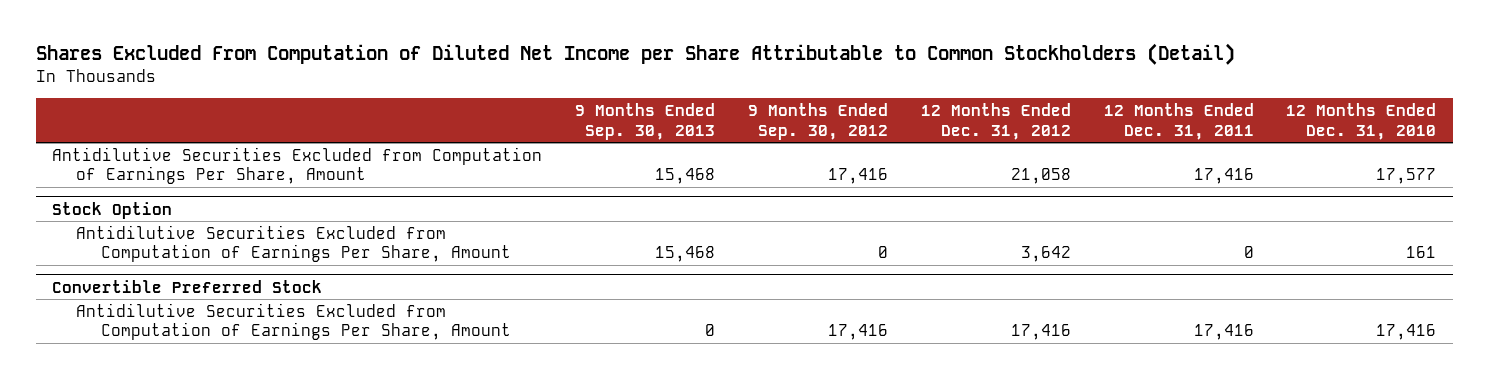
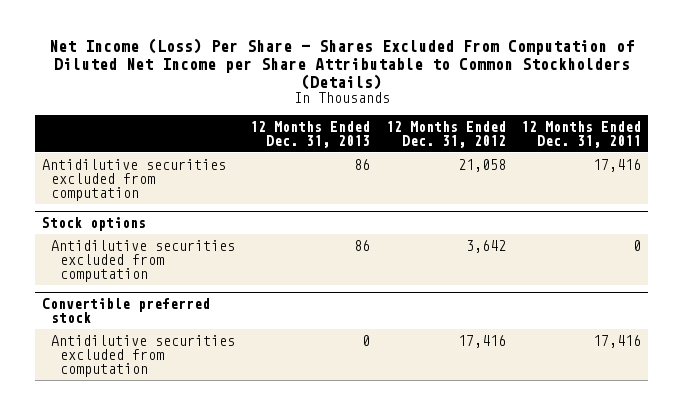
[35,43,1235,66] Shares Excluded From Computation of Diluted Net Income per Share Attributable to Common Stockholders (Detail) -> [48,38,634,90] Net Income (Loss) Per Share - Shares Excluded From Computation of Diluted Net Income per Share Attributable to Common Stockholders (Details)
[574,103,715,140] 9 Months Ended Sep. 30, 2013 -> none
[747,103,888,140] 9 Months Ended Sep. 30, 2012 -> none
[1286,103,1437,140] 12 Months Ended Dec. 31, 2010 -> none
none -> [250,120,371,148] 12 Months Ended Dec. 31, 2013
[51,146,542,185] Antidilutive Securities Excluded from Computation of Earnings Per Share, Amount -> [42,158,227,201] Antidilutive securities excluded from computation
[51,201,172,219] Stock Option -> [42,216,147,231] Stock options
[76,224,511,263] Antidilutive Securities Excluded from Computation of Earnings Per Share, Amount -> [51,239,236,282] Antidilutive securities excluded from computation
[51,279,322,293] Convertible Preferred Stock -> [42,297,211,323] Convertible preferred stock
[76,302,511,341] Antidilutive Securities Excluded from Computation of Earnings Per Share, Amount -> [51,334,236,377] Antidilutive securities excluded from computation

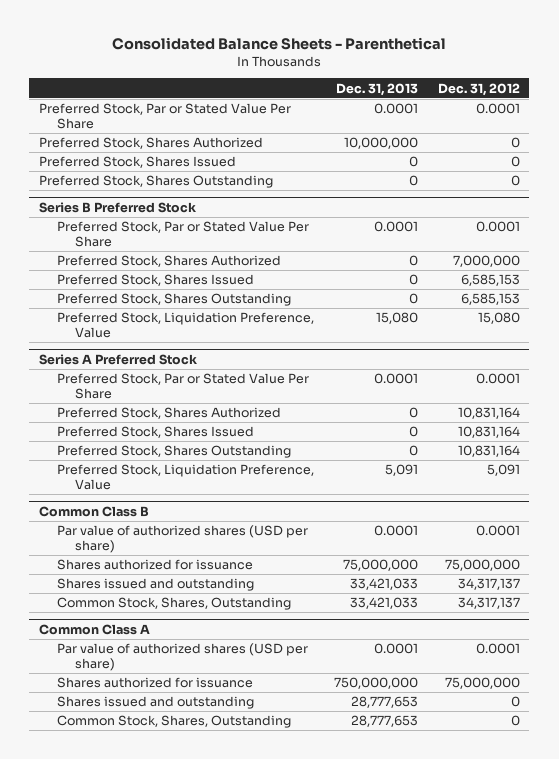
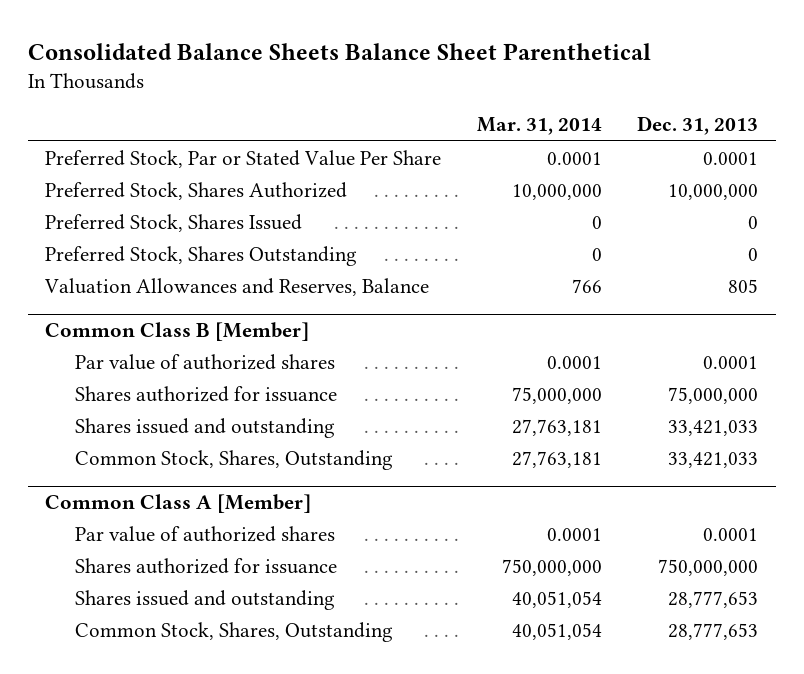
[112,36,447,50] Consolidated Balance Sheets - Parenthetical -> [27,42,651,60] Consolidated Balance Sheets Balance Sheet Parenthetical
[437,82,520,96] Dec. 31, 2012 -> none
none -> [476,117,602,136] Mar. 31, 2014
[39,201,197,213] Series B Preferred Stock -> none
[57,221,310,248] Preferred Stock, Par or Stated Value Per Share -> none
[57,255,282,268] Preferred Stock, Shares Authorized -> none
[57,274,255,287] Preferred Stock, Shares Issued -> none
[57,293,292,307] Preferred Stock, Shares Outstanding -> none
[57,312,315,339] Preferred Stock, Liquidation Preference, Value -> none
[39,353,198,365] Series A Preferred Stock -> none
[57,373,310,400] Preferred Stock, Par or Stated Value Per Share -> none
[57,407,282,420] Preferred Stock, Shares Authorized -> none
[57,426,255,439] Preferred Stock, Shares Issued -> none
[57,445,292,459] Preferred Stock, Shares Outstanding -> none
[57,464,315,491] Preferred Stock, Liquidation Preference, Value -> none
none -> [44,277,430,296] Valuation Allowances and Reserves, Balance
[39,505,150,517] Common Class B -> [45,322,310,342] Common Class B [Member]
[57,525,309,554] Par value of authorized shares (USD per share) -> [75,353,336,370] Par value of authorized shares
[39,623,151,635] Common Class A -> [45,494,312,514] Common Class A [Member]
[57,643,309,672] Par value of authorized shares (USD per share) -> [75,525,336,542] Par value of authorized shares

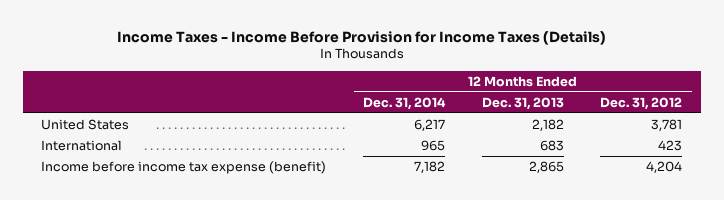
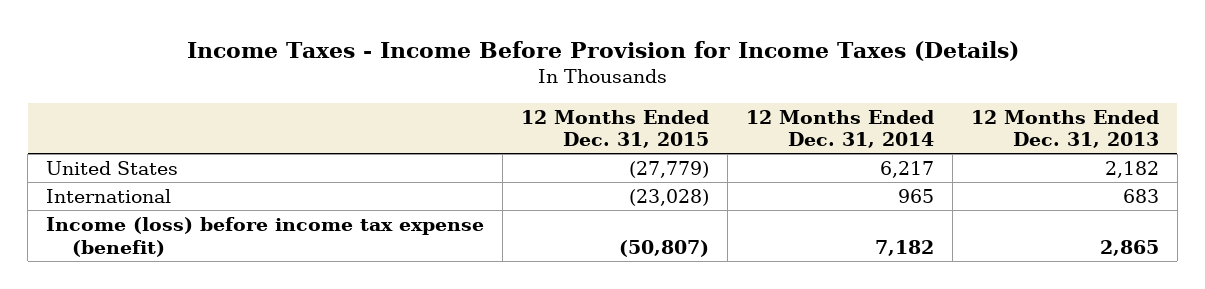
[600,96,683,110] Dec. 31, 2012 -> none
none -> [521,109,710,149] 12 Months Ended Dec. 31, 2015
[41,161,327,175] Income before income tax expense (benefit) -> [46,216,485,257] Income (loss) before income tax expense (benefit)

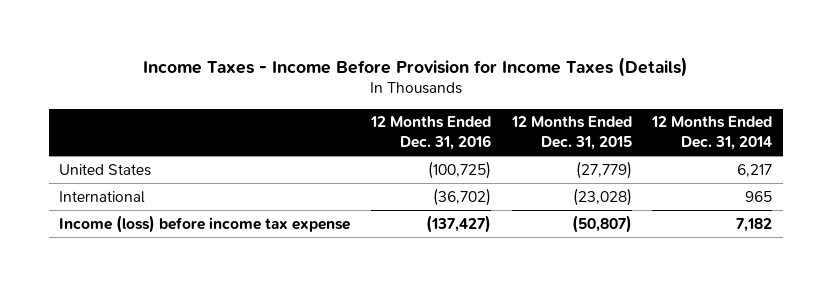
[971,109,1160,149] 12 Months Ended Dec. 31, 2013 -> none
none -> [369,116,491,151] 12 Months Ended Dec. 31, 2016
[46,216,485,257] Income (loss) before income tax expense (benefit) -> [59,214,351,233] Income (loss) before income tax expense

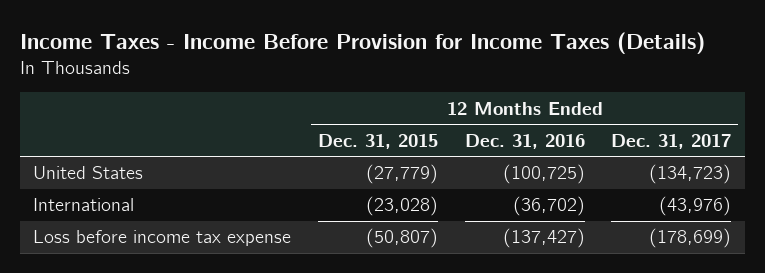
[651,116,773,151] 12 Months Ended Dec. 31, 2014 -> none
none -> [611,133,732,149] Dec. 31, 2017
[59,214,351,233] Income (loss) before income tax expense -> [33,230,292,247] Loss before income tax expense

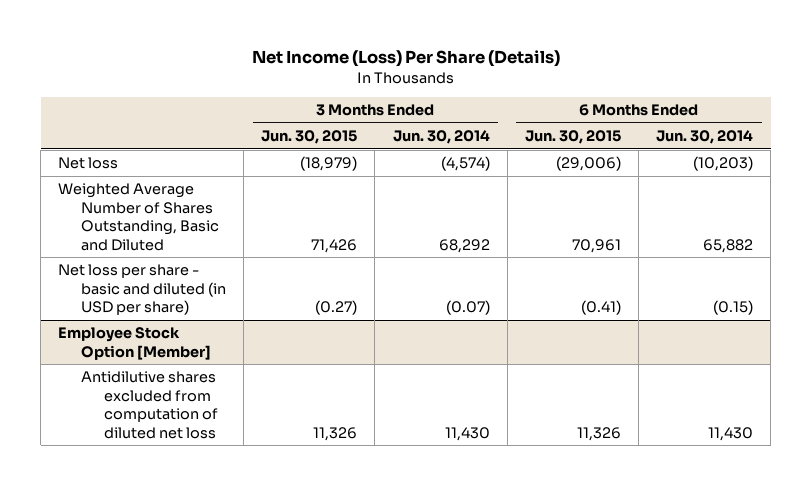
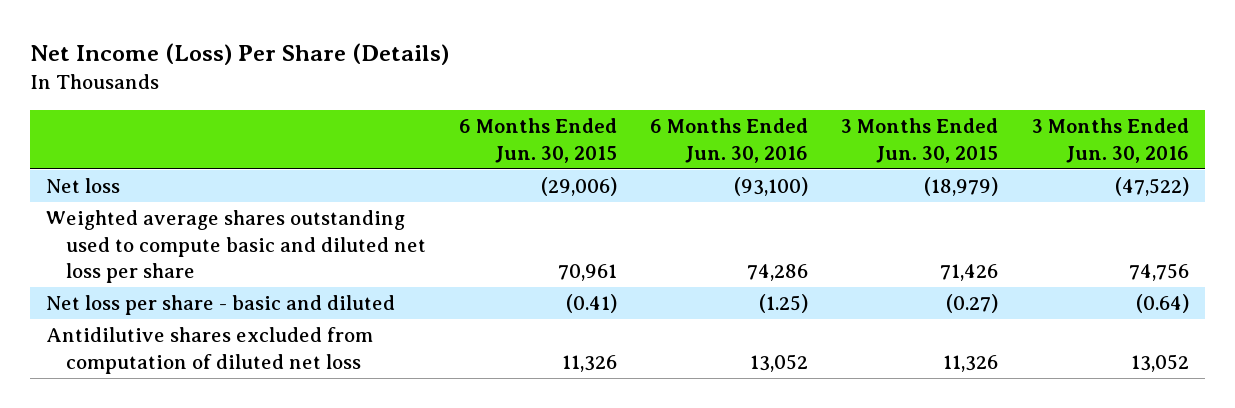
[392,130,490,145] Jun. 30, 2014 -> none
[656,130,754,145] Jun. 30, 2014 -> none
none -> [650,118,809,163] 6 Months Ended Jun. 30, 2016
none -> [1031,118,1189,163] 3 Months Ended Jun. 30, 2016
[58,327,212,360] Employee Stock Option [Member] -> none
[58,183,220,251] Weighted Average Number of Shares Outstanding, Basic and Diluted -> [46,210,427,284] Weighted average shares outstanding used to compute basic and diluted net loss per share
[58,264,227,316] Net loss per share - basic and diluted (in USD per share) -> [46,295,396,316] Net loss per share - basic and diluted

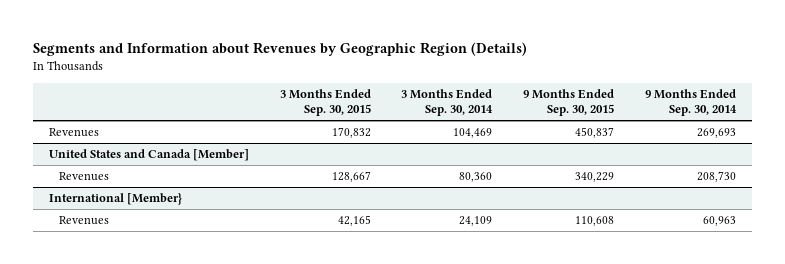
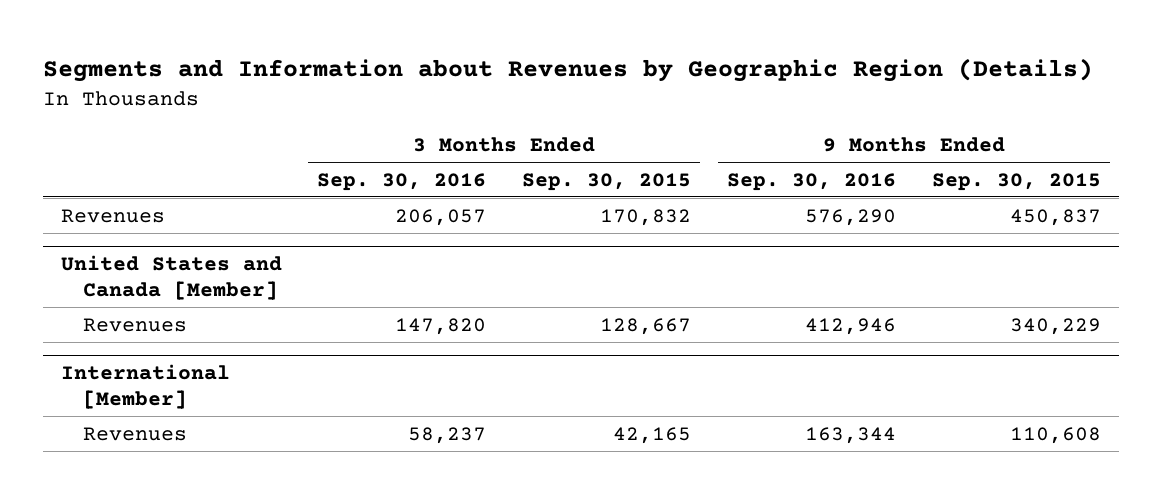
[401,88,494,117] 3 Months Ended Sep. 30, 2014 -> none
[645,88,738,117] 9 Months Ended Sep. 30, 2014 -> none
none -> [317,172,487,191] Sep. 30, 2016
none -> [726,172,896,191] Sep. 30, 2016
[48,192,182,205] International [Member} -> [60,363,230,409] International [Member]

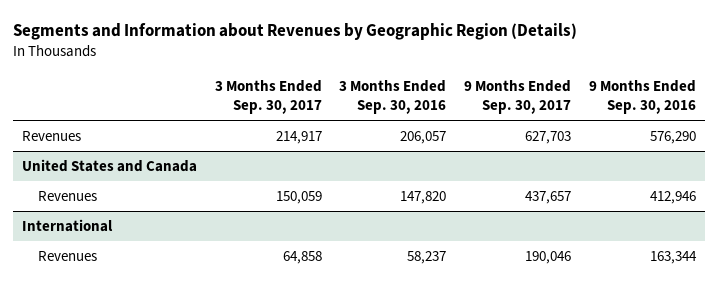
[522,172,692,191] Sep. 30, 2015 -> none
[931,172,1101,191] Sep. 30, 2015 -> none
none -> [214,80,322,114] 3 Months Ended Sep. 30, 2017
none -> [464,80,572,114] 9 Months Ended Sep. 30, 2017
[60,254,282,300] United States and Canada [Member] -> [21,159,197,173] United States and Canada
[60,363,230,409] International [Member] -> [21,219,113,233] International

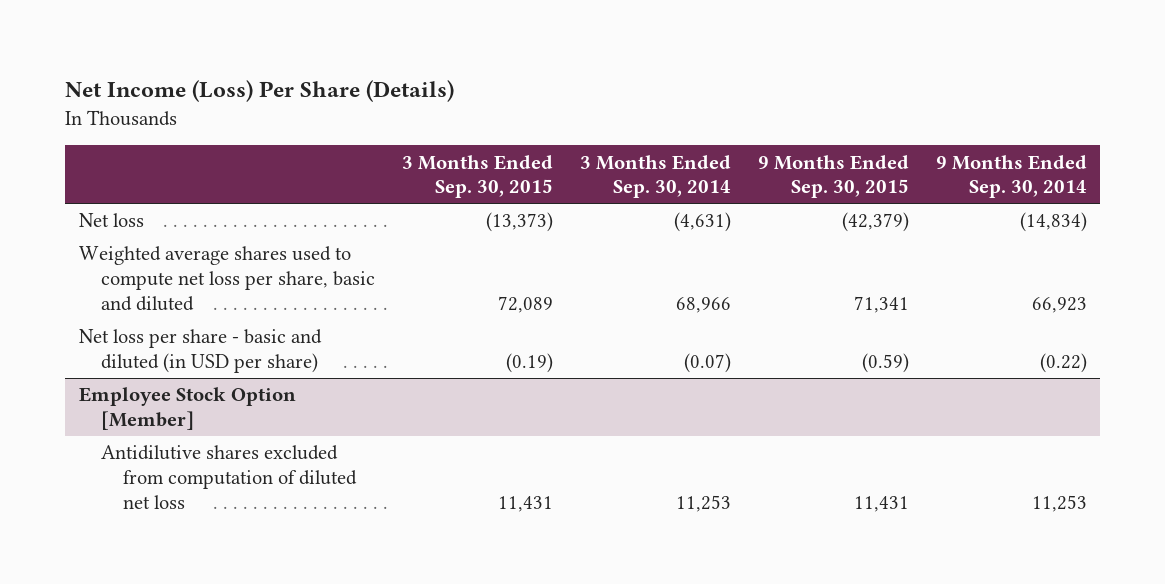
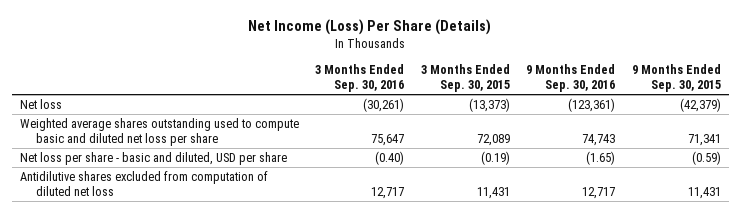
[579,154,731,199] 3 Months Ended Sep. 30, 2014 -> none
[935,154,1087,199] 9 Months Ended Sep. 30, 2014 -> none
none -> [315,64,405,93] 3 Months Ended Sep. 30, 2016
none -> [526,64,616,93] 9 Months Ended Sep. 30, 2016
[78,387,296,431] Employee Stock Option [Member] -> none
[78,246,375,311] Weighted average shares used to compute net loss per share, basic and diluted -> [19,118,299,146] Weighted average shares outstanding used to compute basic and diluted net loss per share
[78,329,322,374] Net loss per share - basic and diluted (in USD per share) -> [19,152,287,166] Net loss per share - basic and diluted, USD per share

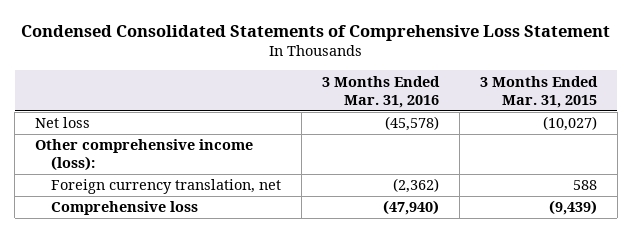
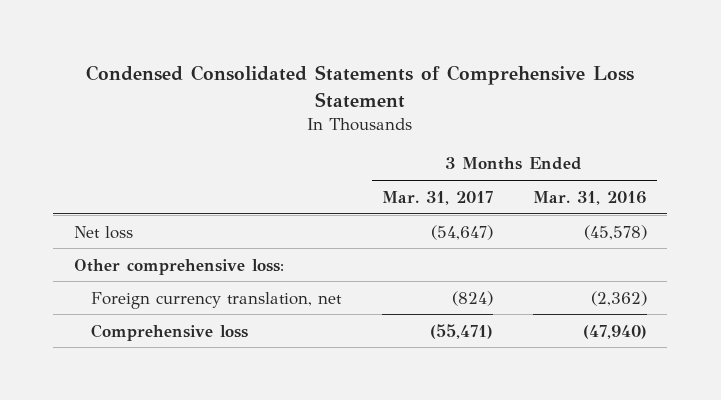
[479,75,598,108] 3 Months Ended Mar. 31, 2015 -> none
none -> [381,190,493,205] Mar. 31, 2017
[35,139,254,172] Other comprehensive income (loss): -> [73,258,284,275] Other comprehensive loss:

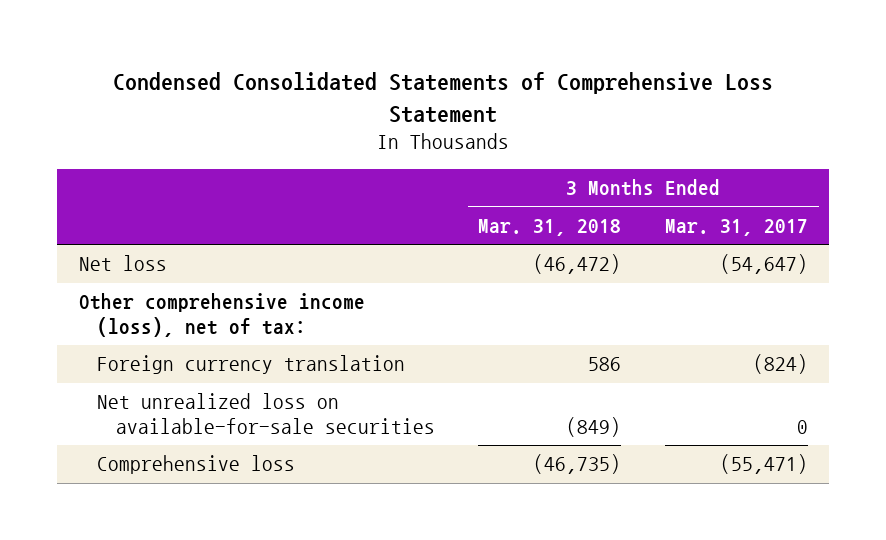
[533,190,648,205] Mar. 31, 2016 -> none
none -> [478,218,622,236] Mar. 31, 2018
[73,258,284,275] Other comprehensive loss: -> [78,293,365,337] Other comprehensive income (loss), net of tax:
[91,291,343,309] Foreign currency translation, net -> [97,355,406,375] Foreign currency translation
none -> [97,393,435,434] Net unrealized loss on available-for-sale securities

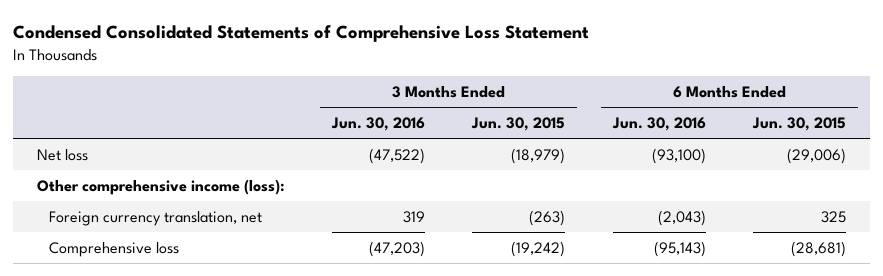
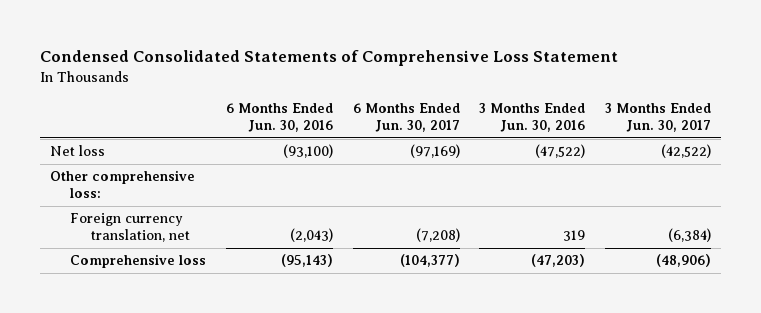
[471,117,566,132] Jun. 30, 2015 -> none
[752,117,847,132] Jun. 30, 2015 -> none
none -> [352,103,460,132] 6 Months Ended Jun. 30, 2017
none -> [605,103,712,132] 3 Months Ended Jun. 30, 2017
[36,178,285,195] Other comprehensive income (loss): -> [50,170,196,198] Other comprehensive loss:

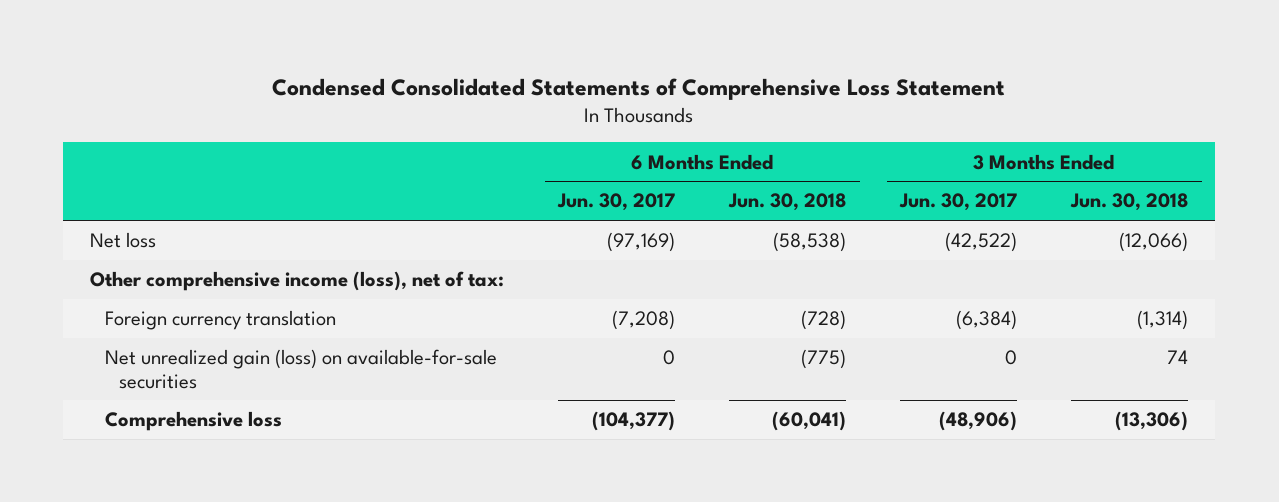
[226,103,334,132] 6 Months Ended Jun. 30, 2016 -> none
[479,103,586,132] 3 Months Ended Jun. 30, 2016 -> none
none -> [728,193,847,212] Jun. 30, 2018
none -> [1070,193,1189,212] Jun. 30, 2018
[50,170,196,198] Other comprehensive loss: -> [90,271,505,292] Other comprehensive income (loss), net of tax:
[70,213,190,242] Foreign currency translation, net -> [104,310,336,331] Foreign currency translation
none -> [104,349,497,389] Net unrealized gain (loss) on available-for-sale securities

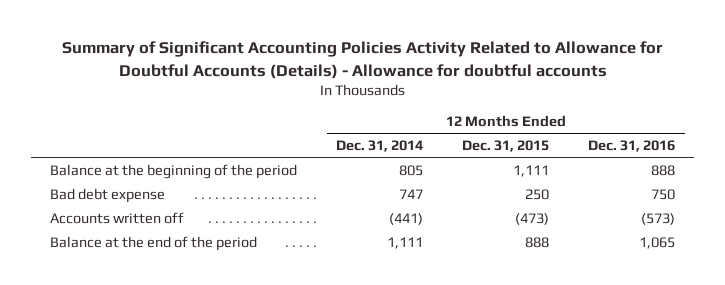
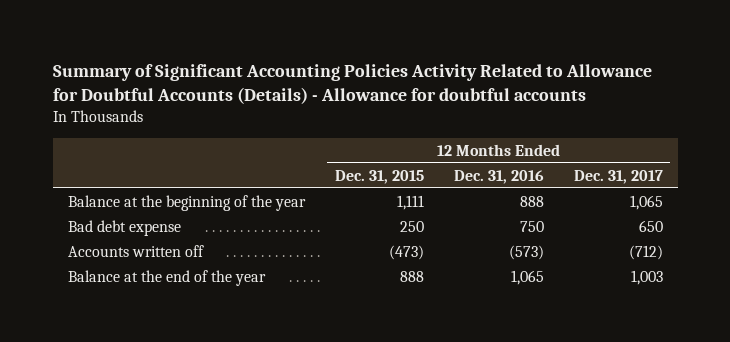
[336,139,424,152] Dec. 31, 2014 -> none
none -> [573,169,663,184] Dec. 31, 2017
[50,163,298,179] Balance at the beginning of the period -> [67,194,306,211] Balance at the beginning of the year
[50,235,258,251] Balance at the end of the period -> [67,269,266,286] Balance at the end of the year

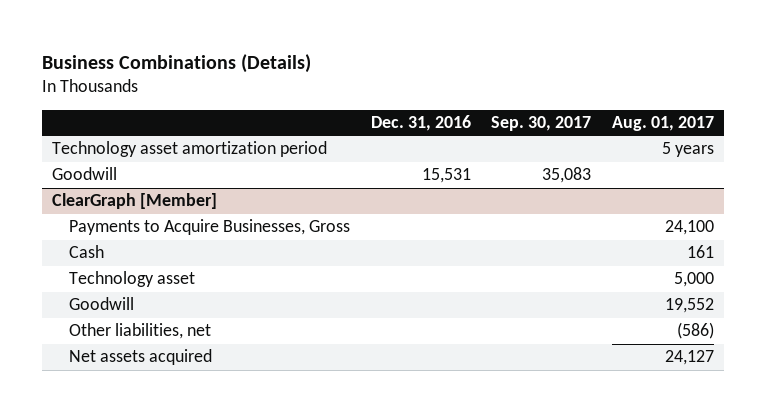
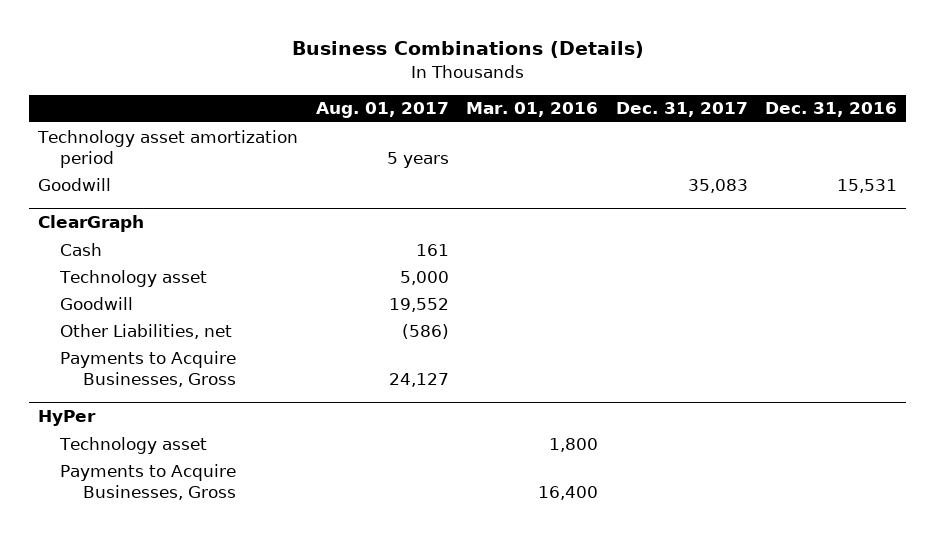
[491,116,592,132] Sep. 30, 2017 -> none
none -> [466,102,599,118] Mar. 01, 2016
none -> [615,102,748,118] Dec. 31, 2017
[68,219,350,236] Payments to Acquire Businesses, Gross -> none
[52,193,218,210] ClearGraph [Member] -> [38,215,145,233] ClearGraph
[68,323,211,340] Other liabilities, net -> [60,323,233,339] Other Liabilities, net
[68,349,212,366] Net assets acquired -> [60,350,237,387] Payments to Acquire Businesses, Gross
none -> [38,410,97,427] HyPer
none -> [59,436,208,454] Technology asset
none -> [60,463,237,500] Payments to Acquire Businesses, Gross

